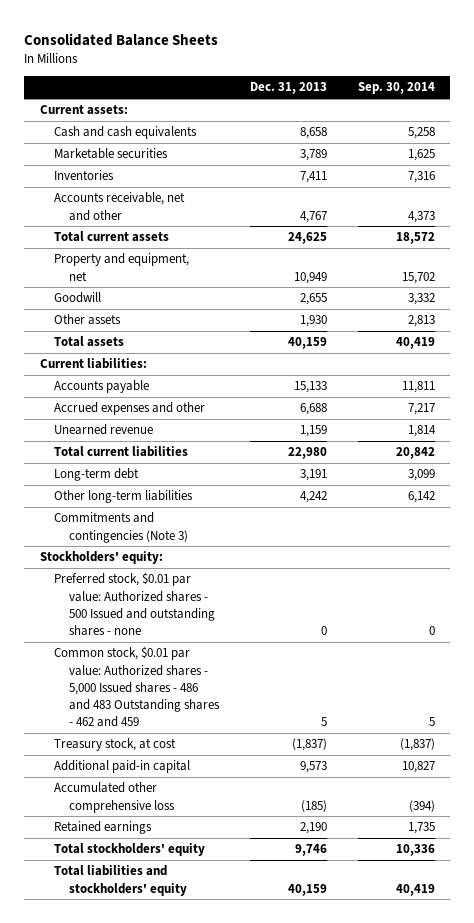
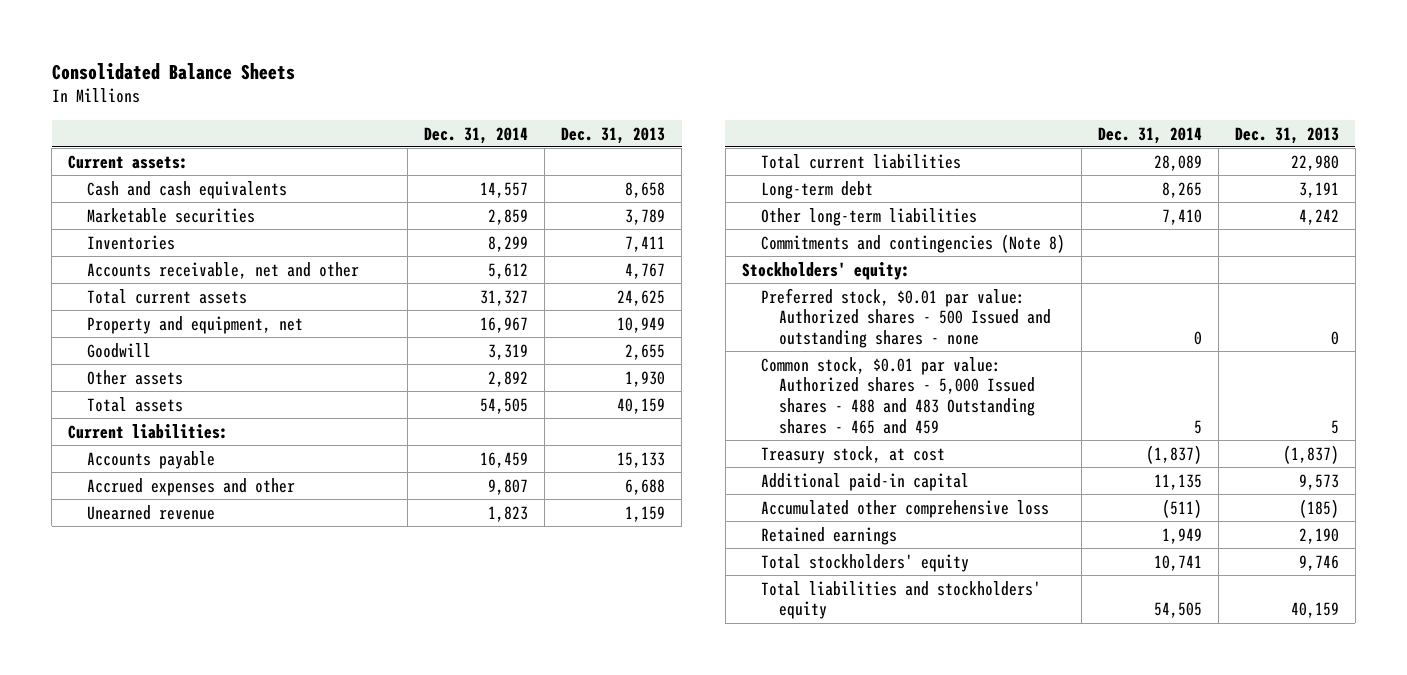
[357,82,435,95] Sep. 30, 2014 -> none
none -> [424,126,529,144] Dec. 31, 2014
[54,512,189,543] Commitments and contingencies (Note 3) -> [760,233,1065,253] Commitments and contingencies (Note 8)
[54,646,221,727] Common stock, $0.01 par value: Authorized shares - 5,000 Issued shares - 486 and 483 Outstanding shares - 462 and 459 -> [760,356,1036,434] Common stock, $0.01 par value: Authorized shares - 5,000 Issued shares - 488 and 483 Outstanding shares - 465 and 459

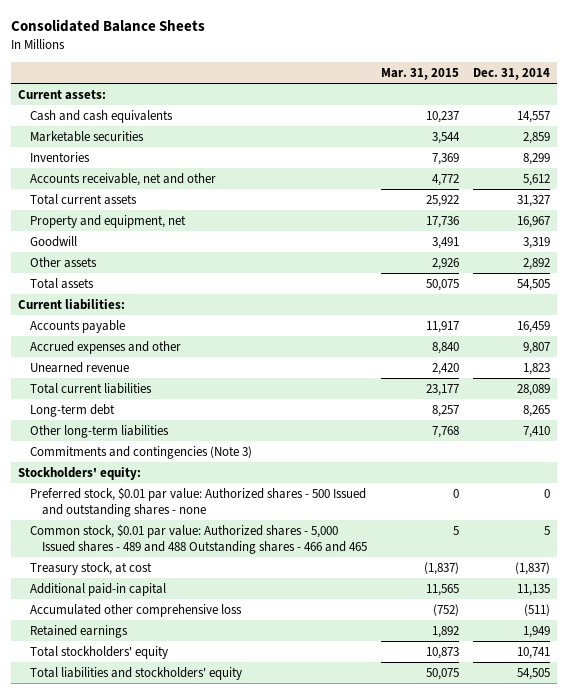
[561,126,666,144] Dec. 31, 2013 -> none
none -> [381,67,460,80] Mar. 31, 2015
[760,233,1065,253] Commitments and contingencies (Note 8) -> [30,445,253,459] Commitments and contingencies (Note 3)
[760,356,1036,434] Common stock, $0.01 par value: Authorized shares - 5,000 Issued shares - 488 and 483 Outstanding shares - 465 and 459 -> [30,523,368,554] Common stock, $0.01 par value: Authorized shares - 5,000 Issued shares - 489 and 488 Outstanding shares - 466 and 465

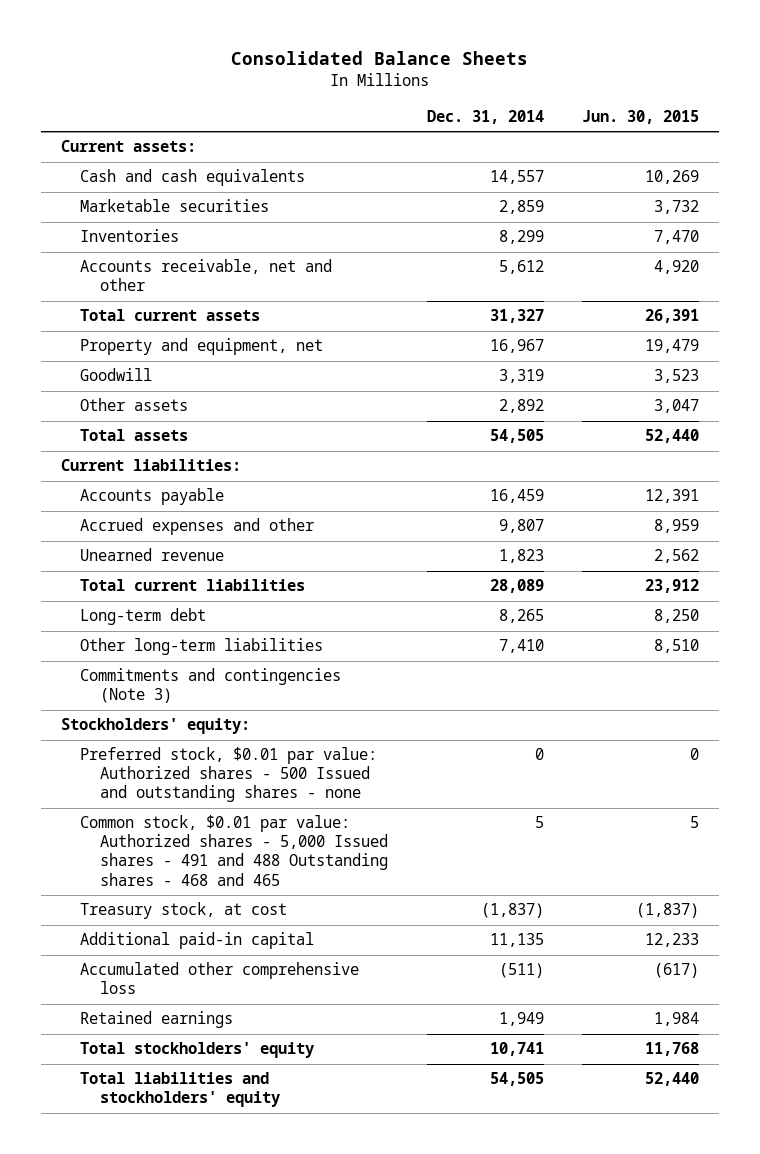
[381,67,460,80] Mar. 31, 2015 -> none
none -> [582,109,700,124] Jun. 30, 2015
[30,523,368,554] Common stock, $0.01 par value: Authorized shares - 5,000 Issued shares - 489 and 488 Outstanding shares - 466 and 465 -> [80,815,388,886] Common stock, $0.01 par value: Authorized shares - 5,000 Issued shares - 491 and 488 Outstanding shares - 468 and 465

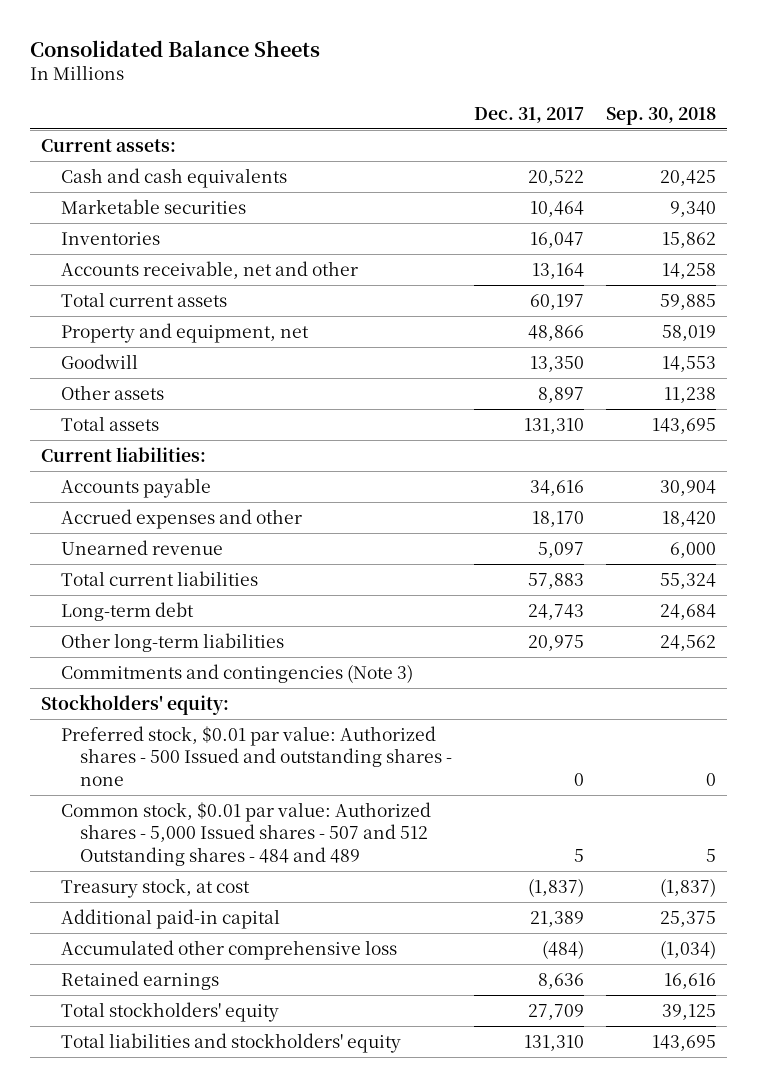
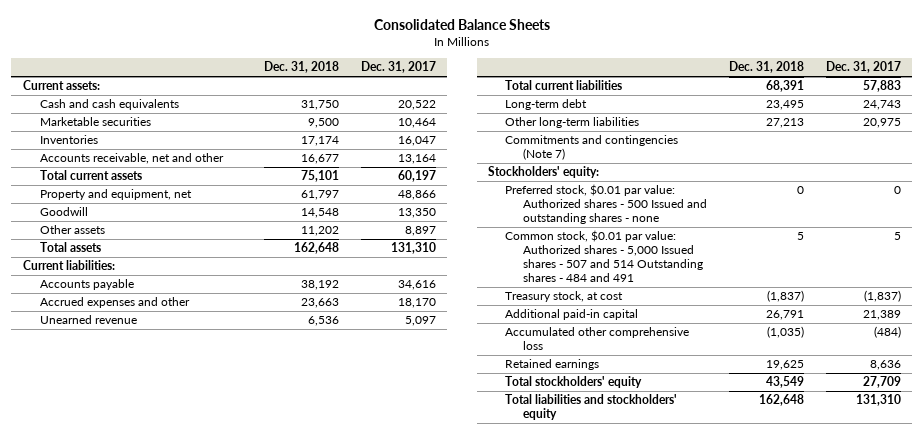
[605,106,716,125] Sep. 30, 2018 -> none
none -> [263,61,339,74] Dec. 31, 2018
[60,663,413,683] Commitments and contingencies (Note 3) -> [505,135,679,161] Commitments and contingencies (Note 7)
[60,801,431,866] Common stock, $0.01 par value: Authorized shares - 5,000 Issued shares - 507 and 512 Outstanding shares - 484 and 489 -> [505,230,703,283] Common stock, $0.01 par value: Authorized shares - 5,000 Issued shares - 507 and 514 Outstanding shares - 484 and 491

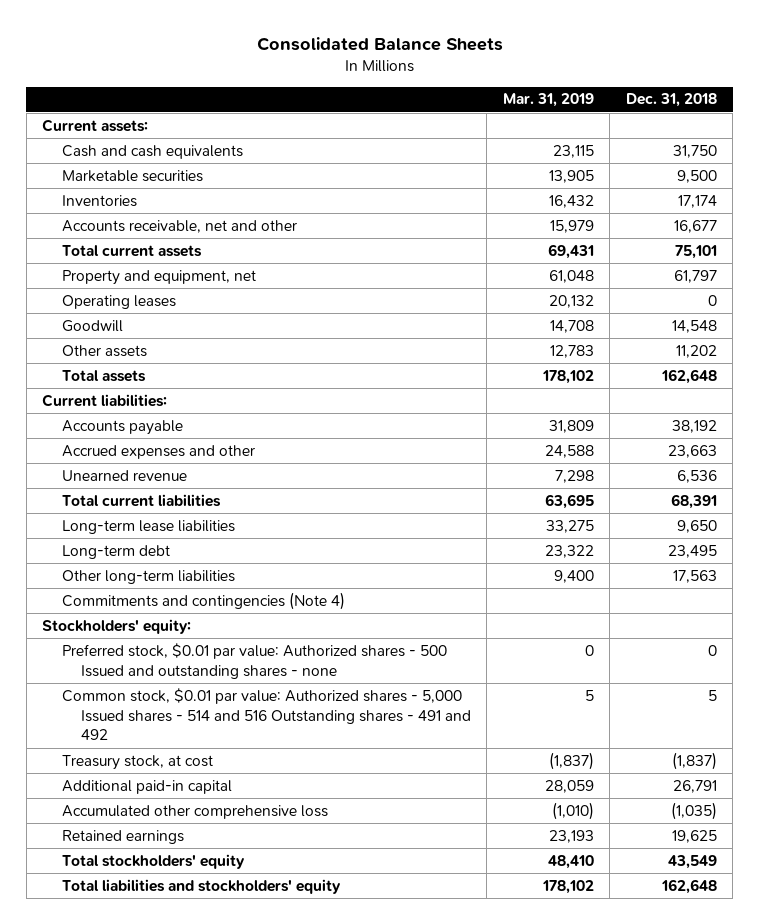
[360,61,436,74] Dec. 31, 2017 -> none
none -> [502,93,594,108] Mar. 31, 2019
none -> [61,294,176,309] Operating leases
none -> [61,519,235,534] Long-term lease liabilities
[765,118,804,129] 27,213 -> [672,569,717,583] 17,563
[505,135,679,161] Commitments and contingencies (Note 7) -> [61,591,345,610] Commitments and contingencies (Note 4)
[505,230,703,283] Common stock, $0.01 par value: Authorized shares - 5,000 Issued shares - 507 and 514 Outstanding shares - 484 and 491 -> [61,687,471,741] Common stock, $0.01 par value: Authorized shares - 5,000 Issued shares - 514 and 516 Outstanding shares - 491 and 492

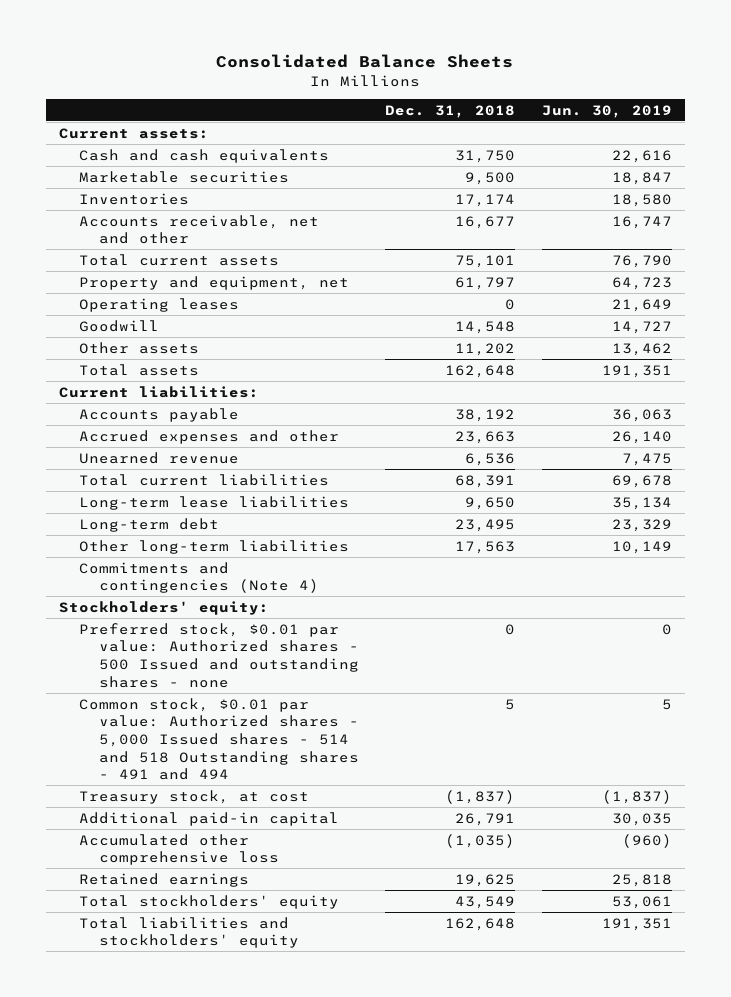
[502,93,594,108] Mar. 31, 2019 -> none
none -> [541,104,672,118] Jun. 30, 2019
[61,687,471,741] Common stock, $0.01 par value: Authorized shares - 5,000 Issued shares - 514 and 516 Outstanding shares - 491 and 492 -> [78,697,359,781] Common stock, $0.01 par value: Authorized shares - 5,000 Issued shares - 514 and 518 Outstanding shares - 491 and 494

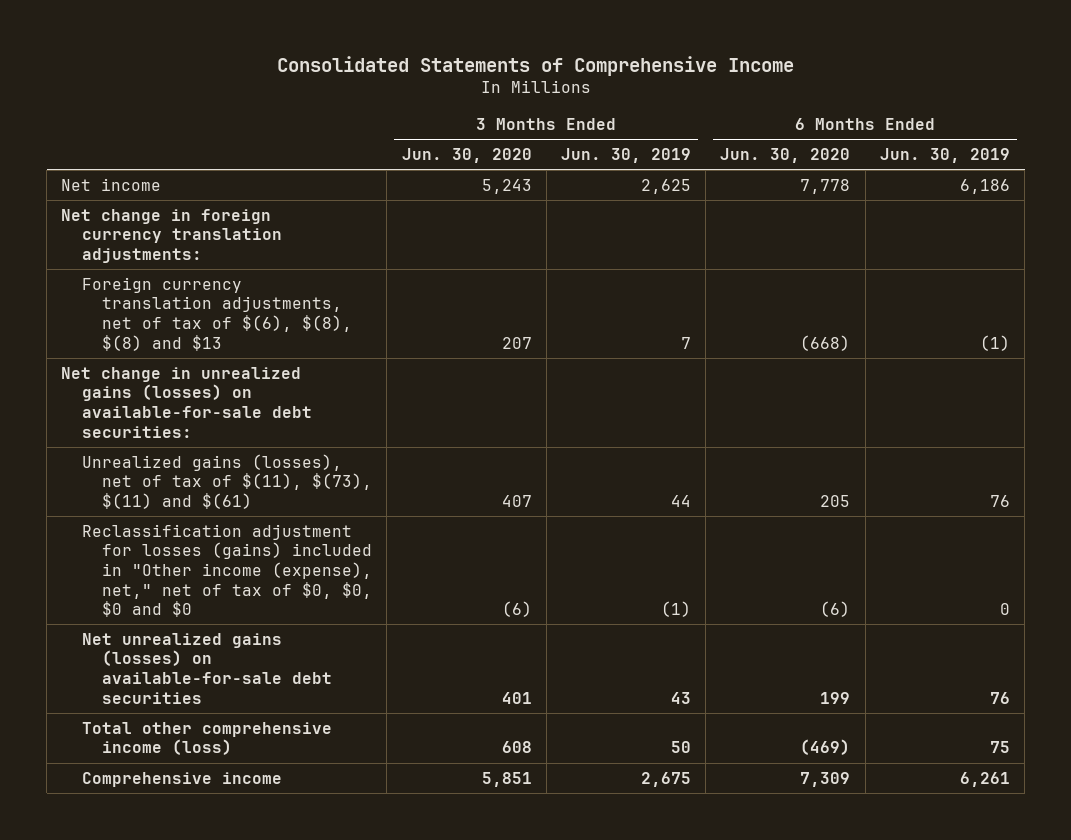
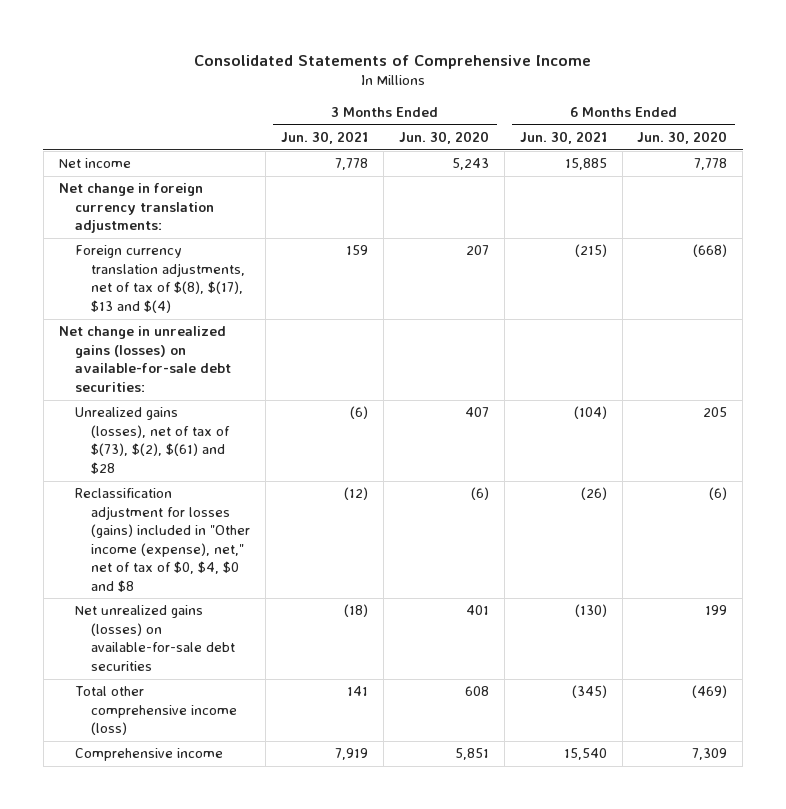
[561,148,692,164] Jun. 30, 2019 -> none
[879,148,1010,164] Jun. 30, 2019 -> none
none -> [281,130,369,144] Jun. 30, 2021
none -> [519,130,607,144] Jun. 30, 2021
[81,276,353,351] Foreign currency translation adjustments, net of tax of $(6), $(8), $(8) and $13 -> [74,245,246,313] Foreign currency translation adjustments, net of tax of $(8), $(17), $13 and $(4)
[81,453,373,510] Unrealized gains (losses), net of tax of $(11), $(73), $(11) and $(61) -> [74,407,231,474] Unrealized gains (losses), net of tax of $(73), $(2), $(61) and $28
[81,523,373,618] Reclassification adjustment for losses (gains) included in "Other income (expense), net," net of tax of $0, $0, $0 and $0 -> [74,488,251,592] Reclassification adjustment for losses (gains) included in "Other income (expense), net," net of tax of $0, $4, $0 and $8

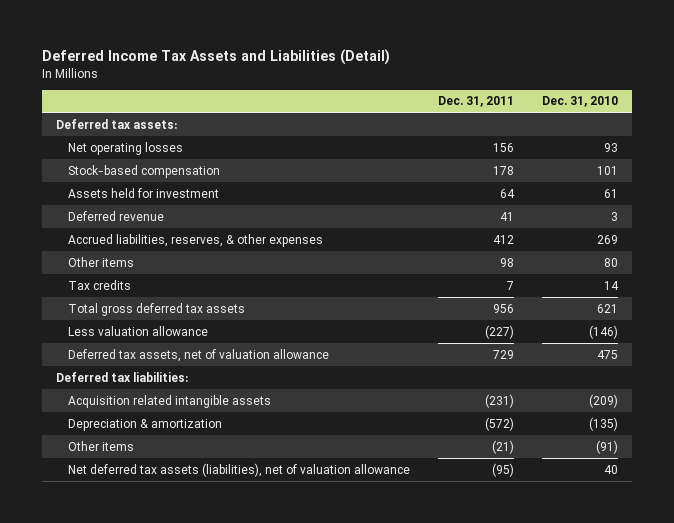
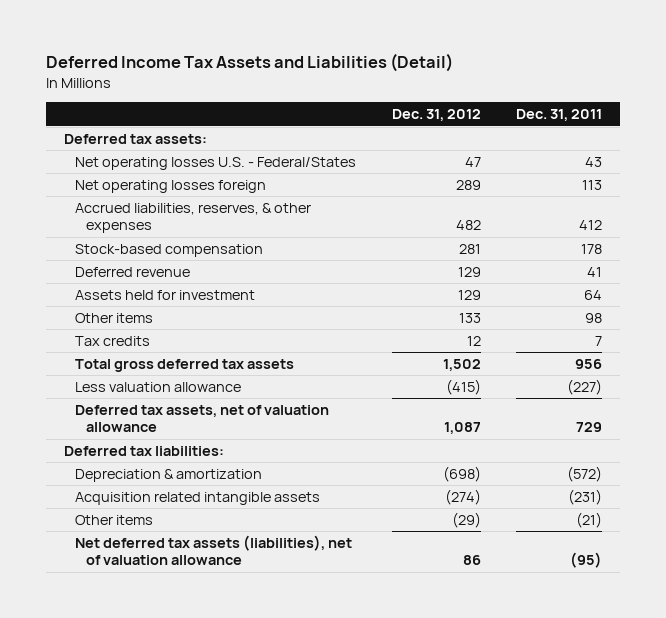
[541,96,618,108] Dec. 31, 2010 -> none
none -> [391,109,481,122] Dec. 31, 2012
none -> [74,156,356,170] Net operating losses U.S. - Federal/States
[67,141,183,155] Net operating losses -> [74,179,266,193] Net operating losses foreign
[492,142,514,152] 156 -> [582,179,603,190] 113
[67,233,323,247] Accrued liabilities, reserves, & other expenses -> [74,202,311,234] Accrued liabilities, reserves, & other expenses
[67,187,219,198] Assets held for investment -> [74,289,255,300] Assets held for investment
[67,394,271,408] Acquisition related intangible assets -> [74,491,320,505] Acquisition related intangible assets

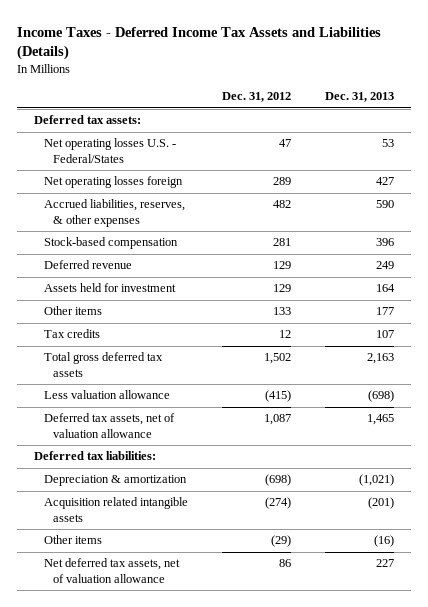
[46,53,454,73] Deferred Income Tax Assets and Liabilities (Detail) -> [17,26,382,60] Income Taxes - Deferred Income Tax Assets and Liabilities (Details)
[516,109,603,122] Dec. 31, 2011 -> none
none -> [324,92,394,103] Dec. 31, 2013
[74,534,352,566] Net deferred tax assets (liabilities), net of valuation allowance -> [43,558,180,583] Net deferred tax assets, net of valuation allowance

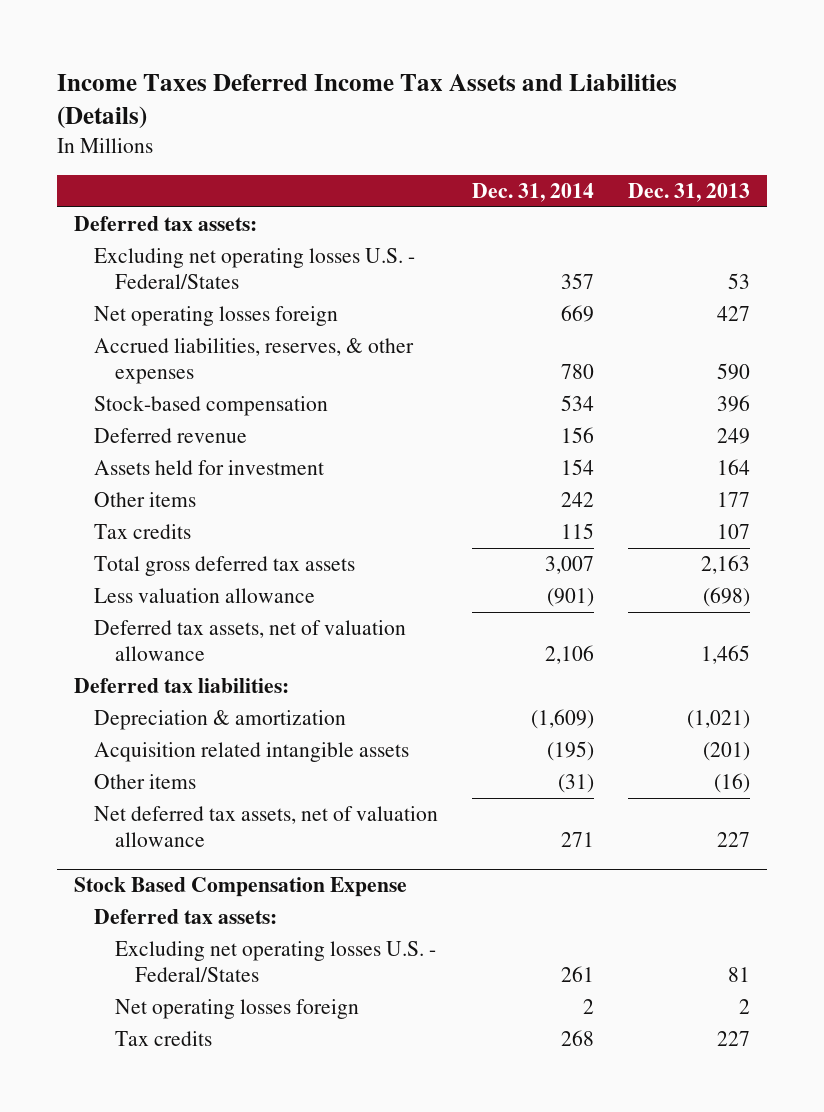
[17,26,382,60] Income Taxes - Deferred Income Tax Assets and Liabilities (Details) -> [57,73,678,130] Income Taxes Deferred Income Tax Assets and Liabilities (Details)
[221,92,291,103] Dec. 31, 2012 -> none
none -> [472,183,595,203] Dec. 31, 2014
[43,138,176,163] Net operating losses U.S. - Federal/States -> [94,248,416,290] Excluding net operating losses U.S. - Federal/States
none -> [74,877,408,898] Stock Based Compensation Expense
none -> [94,909,278,925] Deferred tax assets:
none -> [114,941,436,983] Excluding net operating losses U.S. - Federal/States
none -> [114,999,359,1020] Net operating losses foreign
none -> [114,1031,212,1047] Tax credits

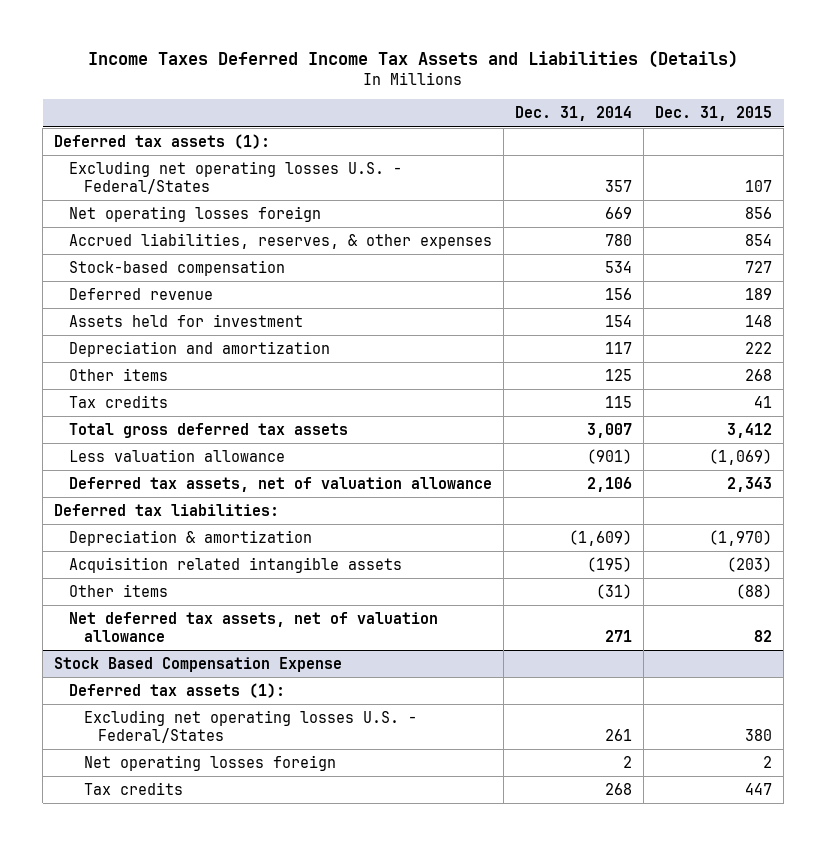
[628,183,751,203] Dec. 31, 2013 -> none
none -> [655,106,773,122] Dec. 31, 2015
[74,216,258,232] Deferred tax assets: -> [54,133,271,149] Deferred tax assets (1):
none -> [69,340,331,357] Depreciation and amortization
[561,492,595,508] 242 -> [605,368,633,381] 125
[94,909,278,925] Deferred tax assets: -> [69,682,286,698] Deferred tax assets (1):

